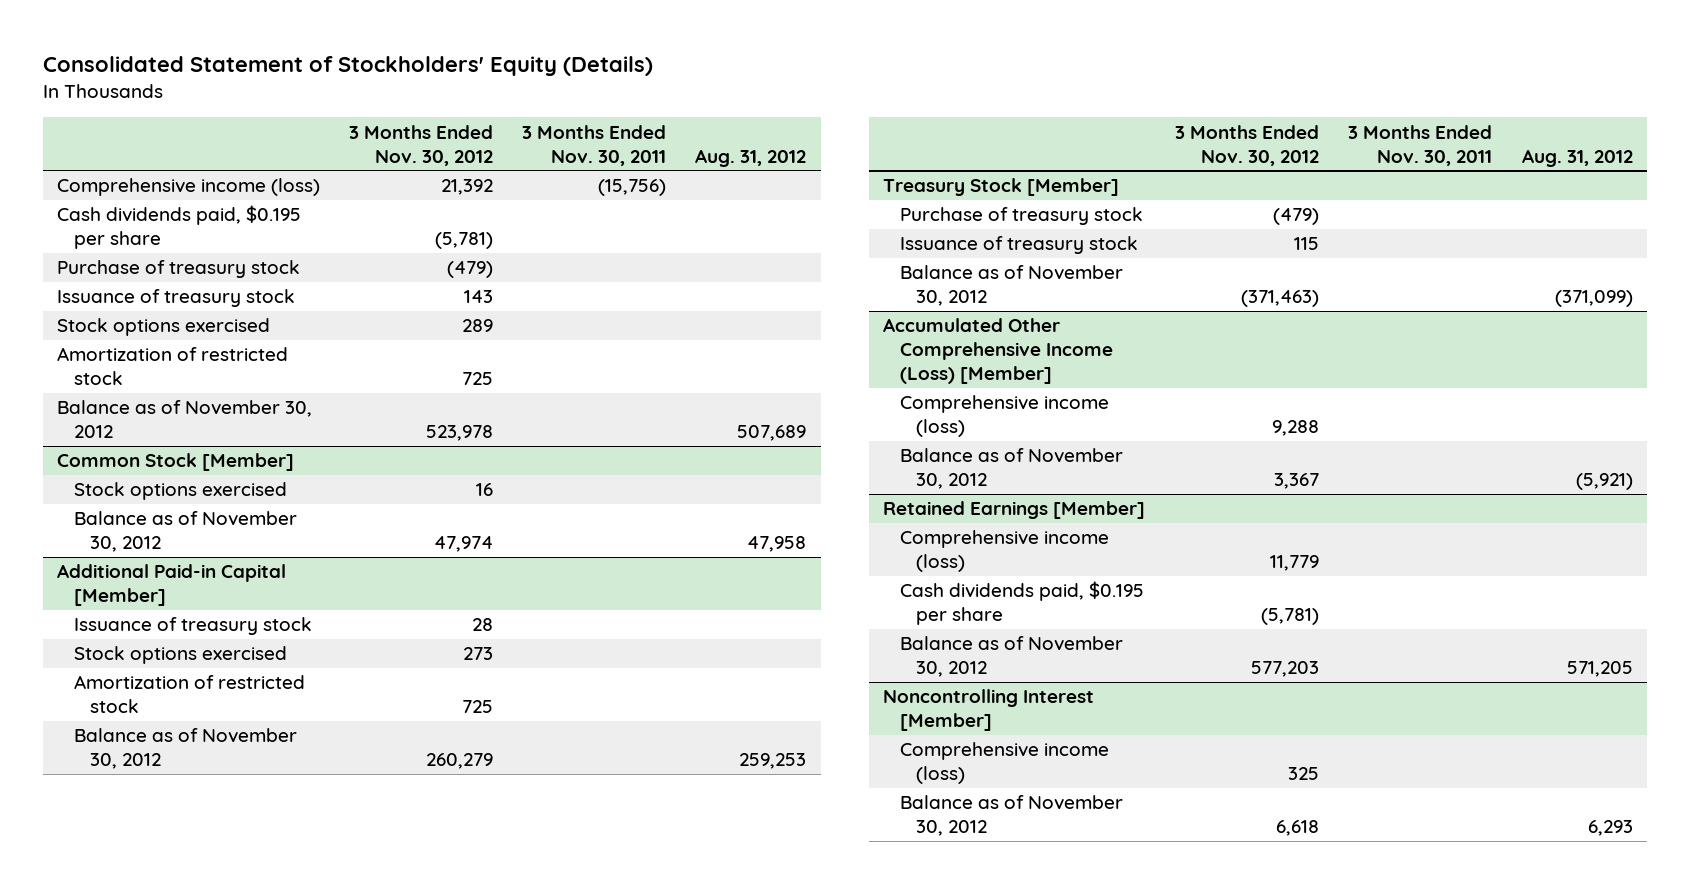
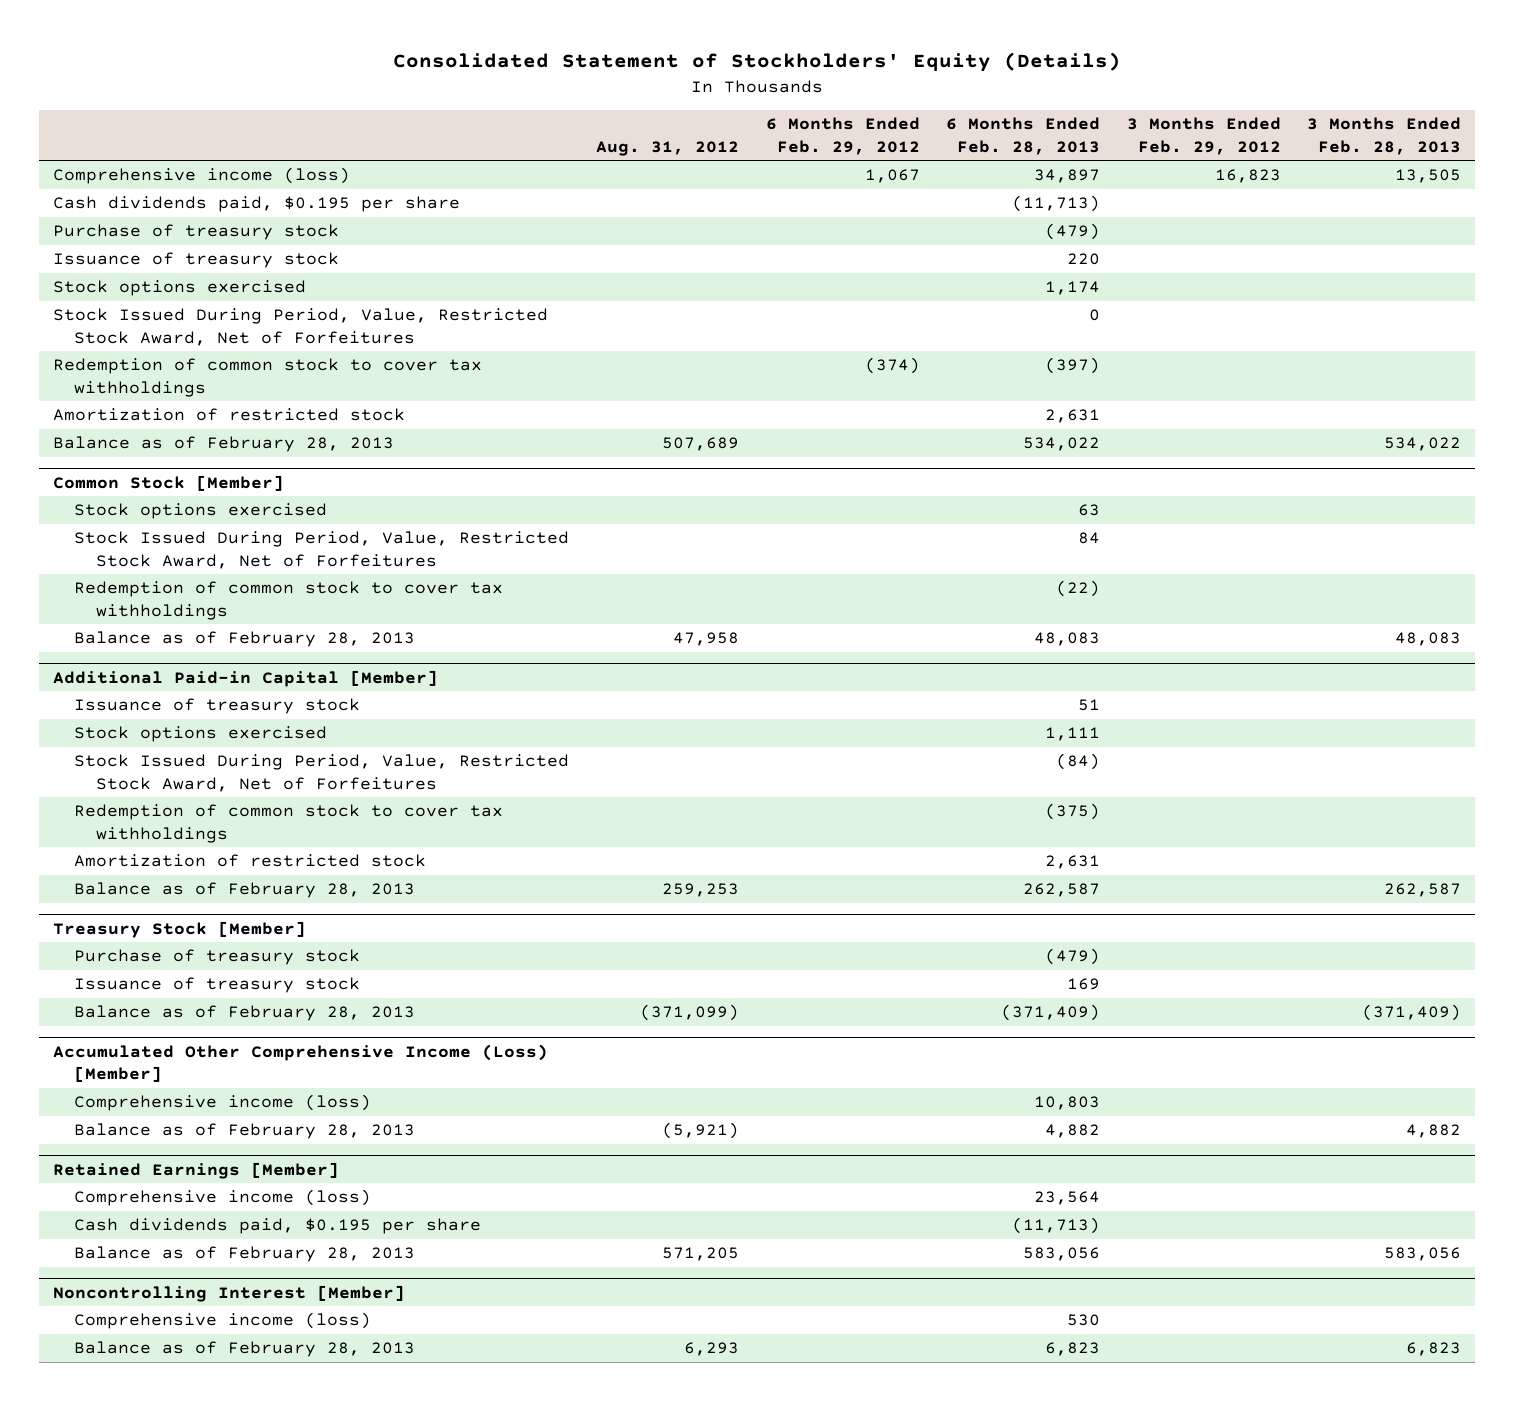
[349,124,494,166] 3 Months Ended Nov. 30, 2012 -> none
[522,124,667,166] 3 Months Ended Nov. 30, 2011 -> none
none -> [765,117,920,155] 6 Months Ended Feb. 29, 2012
none -> [946,117,1101,155] 6 Months Ended Feb. 28, 2013
none -> [1126,117,1281,155] 3 Months Ended Feb. 29, 2012
none -> [1307,117,1462,155] 3 Months Ended Feb. 28, 2013
none -> [52,308,548,346] Stock Issued During Period, Value, Restricted Stock Award, Net of Forfeitures
none -> [52,358,482,397] Redemption of common stock to cover tax withholdings
[57,400,313,439] Balance as of November 30, 2012 -> [52,436,394,453] Balance as of February 28, 2013
none -> [74,531,570,569] Stock Issued During Period, Value, Restricted Stock Award, Net of Forfeitures
none -> [74,581,504,620] Redemption of common stock to cover tax withholdings
[73,511,297,553] Balance as of November 30, 2012 -> [74,631,416,648] Balance as of February 28, 2013
none -> [74,754,570,792] Stock Issued During Period, Value, Restricted Stock Award, Net of Forfeitures
none -> [74,804,504,843] Redemption of common stock to cover tax withholdings
[73,728,297,770] Balance as of November 30, 2012 -> [74,882,416,899] Balance as of February 28, 2013
[899,265,1123,307] Balance as of November 30, 2012 -> [74,1005,416,1022] Balance as of February 28, 2013
[899,448,1123,490] Balance as of November 30, 2012 -> [74,1123,416,1140] Balance as of February 28, 2013
[899,636,1123,678] Balance as of November 30, 2012 -> [74,1246,416,1263] Balance as of February 28, 2013
[899,795,1123,837] Balance as of November 30, 2012 -> [74,1341,416,1358] Balance as of February 28, 2013

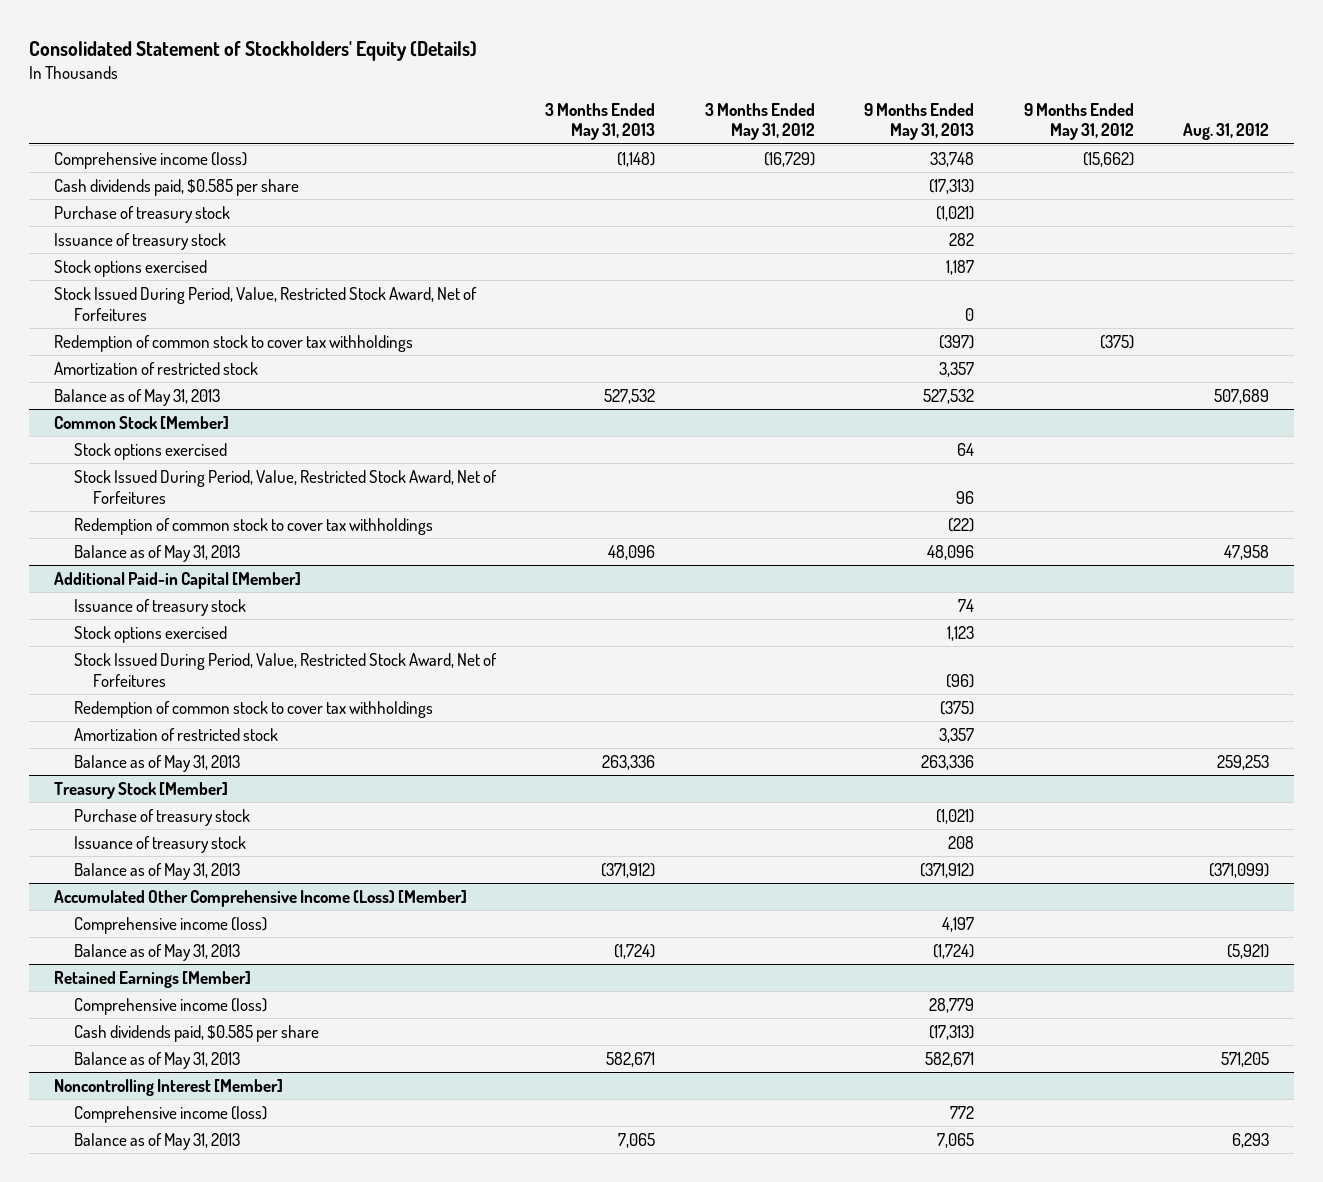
[765,117,920,155] 6 Months Ended Feb. 29, 2012 -> none
[946,117,1101,155] 6 Months Ended Feb. 28, 2013 -> none
[1126,117,1281,155] 3 Months Ended Feb. 29, 2012 -> none
[1307,117,1462,155] 3 Months Ended Feb. 28, 2013 -> none
none -> [545,102,656,141] 3 Months Ended May 31, 2013
none -> [704,102,815,141] 3 Months Ended May 31, 2012
none -> [864,102,975,141] 9 Months Ended May 31, 2013
none -> [1023,102,1134,141] 9 Months Ended May 31, 2012
[52,196,460,213] Cash dividends paid, $0.195 per share -> [54,178,300,196] Cash dividends paid, $0.585 per share
[52,436,394,453] Balance as of February 28, 2013 -> [54,388,221,406] Balance as of May 31, 2013
[74,631,416,648] Balance as of February 28, 2013 -> [73,544,240,562] Balance as of May 31, 2013
[74,882,416,899] Balance as of February 28, 2013 -> [73,754,240,772] Balance as of May 31, 2013
[74,1005,416,1022] Balance as of February 28, 2013 -> [73,862,240,880] Balance as of May 31, 2013
[74,1123,416,1140] Balance as of February 28, 2013 -> [73,943,240,961] Balance as of May 31, 2013
[74,1218,482,1235] Cash dividends paid, $0.195 per share -> [73,1024,319,1042] Cash dividends paid, $0.585 per share
[74,1246,416,1263] Balance as of February 28, 2013 -> [73,1051,240,1069] Balance as of May 31, 2013
[74,1341,416,1358] Balance as of February 28, 2013 -> [73,1132,240,1150] Balance as of May 31, 2013

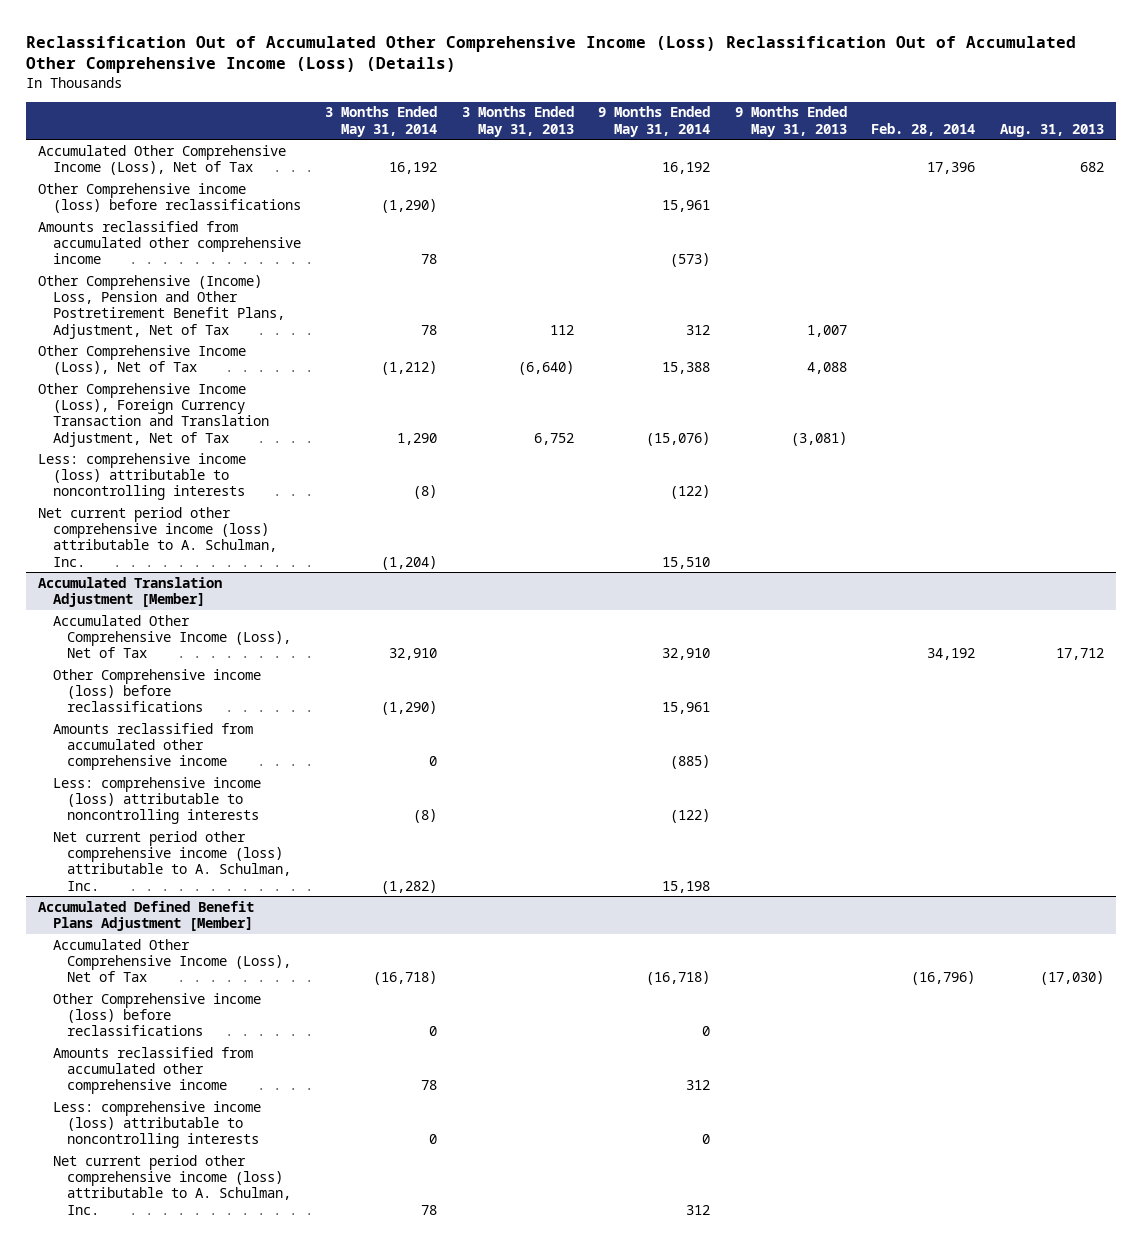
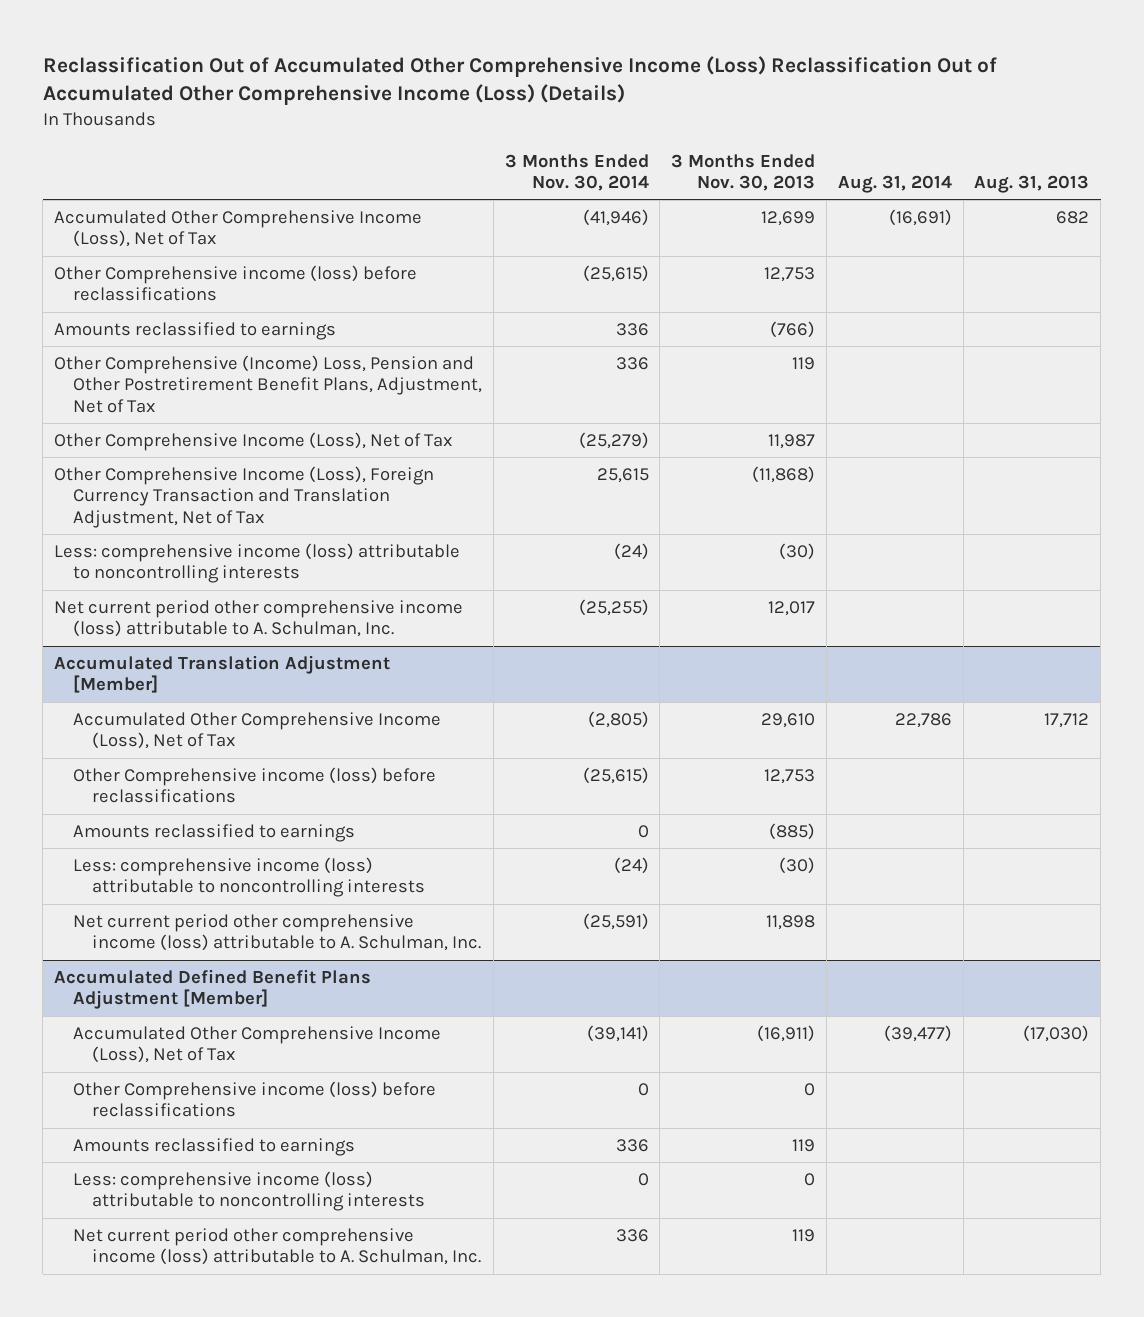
[325,106,438,137] 3 Months Ended May 31, 2014 -> none
[461,106,574,137] 3 Months Ended May 31, 2013 -> none
[598,106,711,137] 9 Months Ended May 31, 2014 -> none
[734,106,847,137] 9 Months Ended May 31, 2013 -> none
[871,122,976,136] Feb. 28, 2014 -> none
none -> [504,153,649,192] 3 Months Ended Nov. 30, 2014
none -> [671,153,816,192] 3 Months Ended Nov. 30, 2013
none -> [837,175,952,194] Aug. 31, 2014
[38,220,301,265] Amounts reclassified from accumulated other comprehensive income -> [54,322,337,341] Amounts reclassified to earnings
[52,722,253,771] Amounts reclassified from accumulated other comprehensive income -> [72,824,355,843] Amounts reclassified to earnings
[52,1046,253,1095] Amounts reclassified from accumulated other comprehensive income -> [72,1138,355,1157] Amounts reclassified to earnings

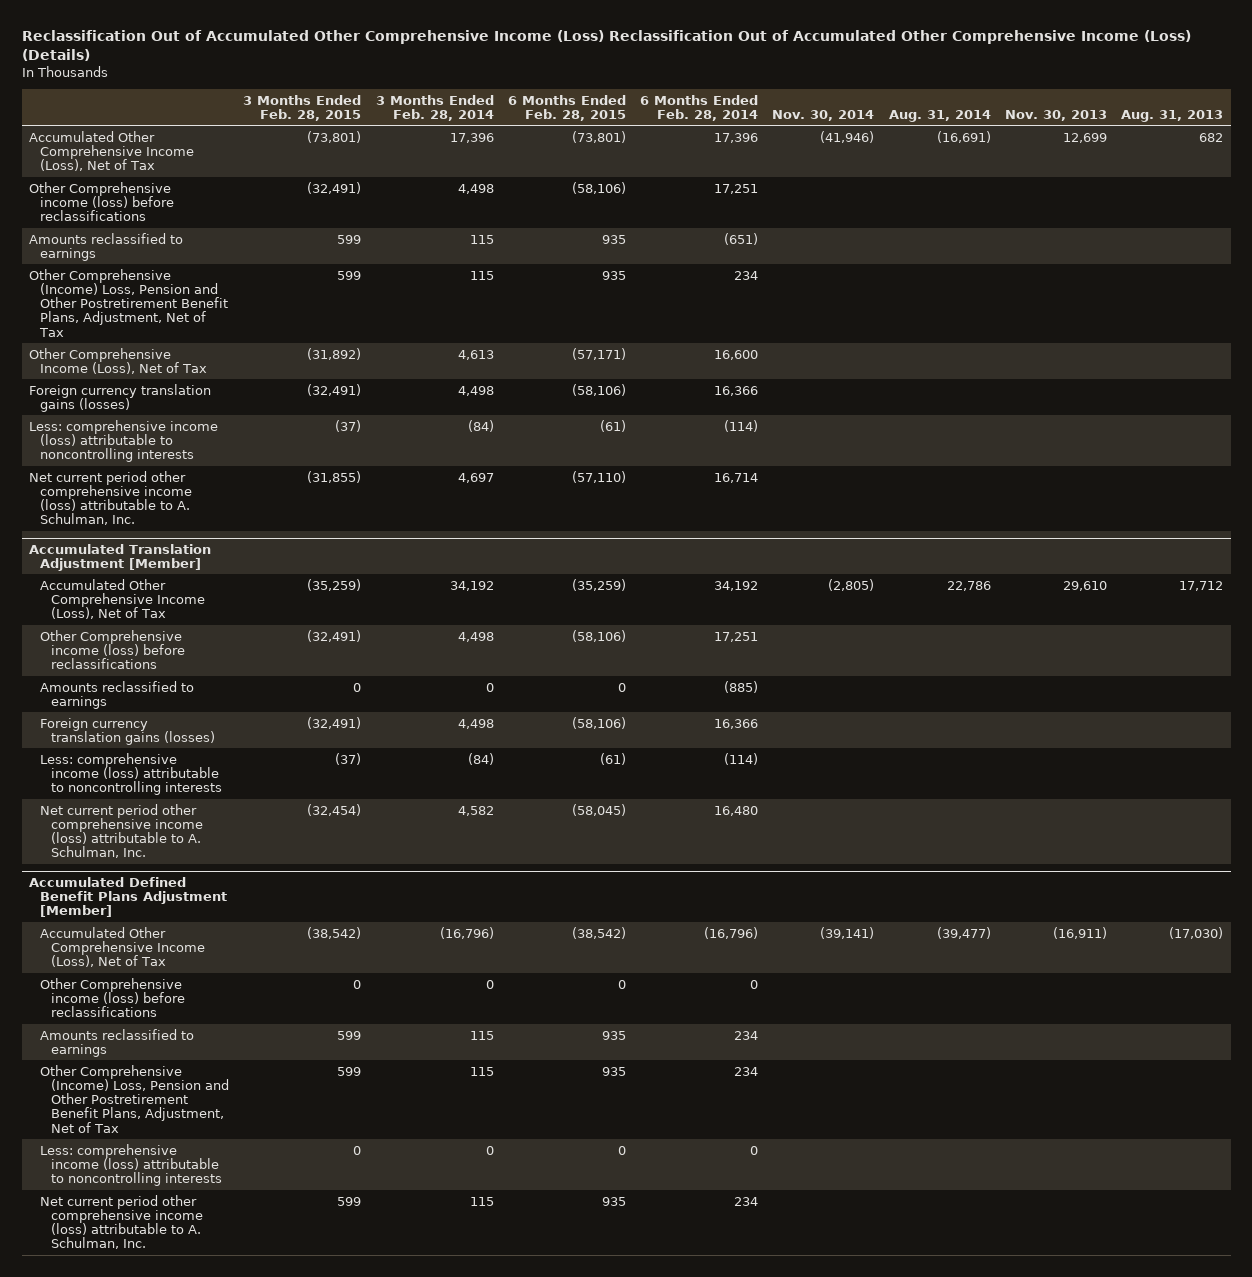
[504,153,649,192] 3 Months Ended Nov. 30, 2014 -> none
[671,153,816,192] 3 Months Ended Nov. 30, 2013 -> none
none -> [243,94,362,121] 3 Months Ended Feb. 28, 2015
none -> [375,94,494,121] 3 Months Ended Feb. 28, 2014
none -> [507,94,626,121] 6 Months Ended Feb. 28, 2015
none -> [640,94,759,121] 6 Months Ended Feb. 28, 2014
none -> [772,109,875,121] Nov. 30, 2014
none -> [1005,109,1108,121] Nov. 30, 2013
[54,466,435,528] Other Comprehensive Income (Loss), Foreign Currency Transaction and Translation Adjustment, Net of Tax -> [28,383,211,412] Foreign currency translation gains (losses)
none -> [39,717,215,745] Foreign currency translation gains (losses)
none -> [39,1064,229,1133] Other Comprehensive (Income) Loss, Pension and Other Postretirement Benefit Plans, Adjustment, Net of Tax

